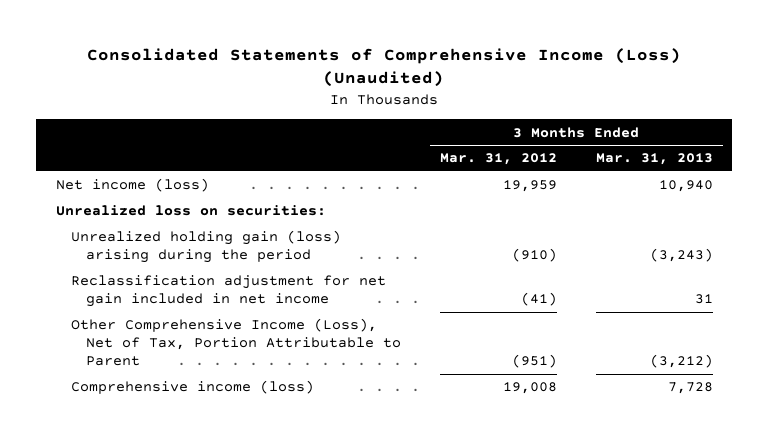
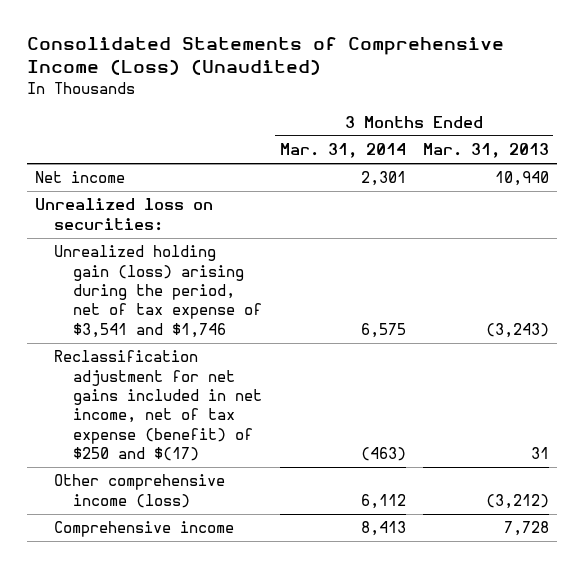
[439,153,557,166] Mar. 31, 2012 -> none
none -> [279,143,406,159] Mar. 31, 2014
[55,178,209,193] Net income (loss) -> [35,171,126,184] Net income
[70,230,341,264] Unrealized holding gain (loss) arising during the period -> [54,245,263,338] Unrealized holding gain (loss) arising during the period, net of tax expense of $3,541 and $1,746
[70,275,386,308] Reclassification adjustment for net gain included in net income -> [54,350,263,461] Reclassification adjustment for net gains included in net income, net of tax expense (benefit) of $250 and $(17)
[70,318,401,367] Other Comprehensive Income (Loss), Net of Tax, Portion Attributable to Parent -> [54,474,226,508] Other comprehensive income (loss)
[70,380,314,395] Comprehensive income (loss) -> [54,521,235,538] Comprehensive income

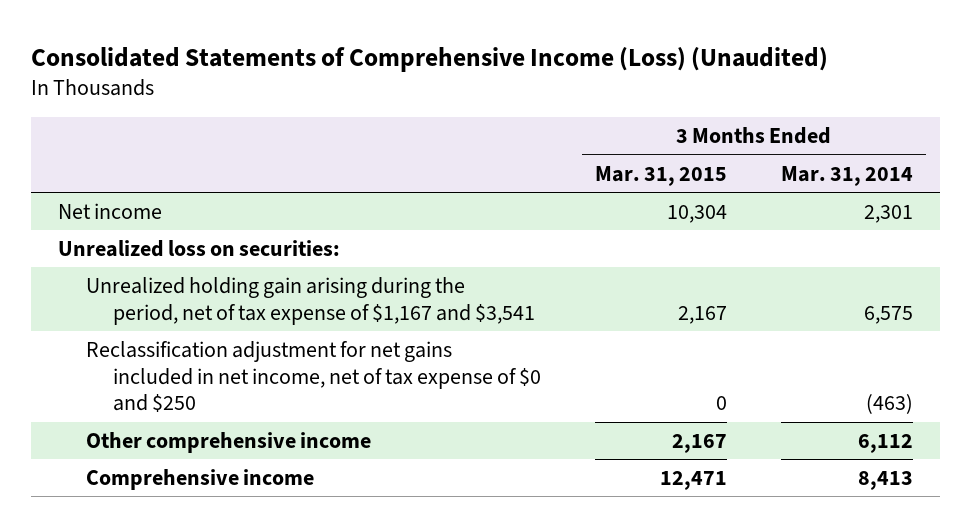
[422,143,549,159] Mar. 31, 2013 -> none
none -> [595,165,728,186] Mar. 31, 2015
[54,245,263,338] Unrealized holding gain (loss) arising during the period, net of tax expense of $3,541 and $1,746 -> [85,276,536,325] Unrealized holding gain arising during the period, net of tax expense of $1,167 and $3,541
[54,350,263,461] Reclassification adjustment for net gains included in net income, net of tax expense (benefit) of $250 and $(17) -> [85,340,542,413] Reclassification adjustment for net gains included in net income, net of tax expense of $0 and $250
[54,474,226,508] Other comprehensive income (loss) -> [85,431,371,453] Other comprehensive income

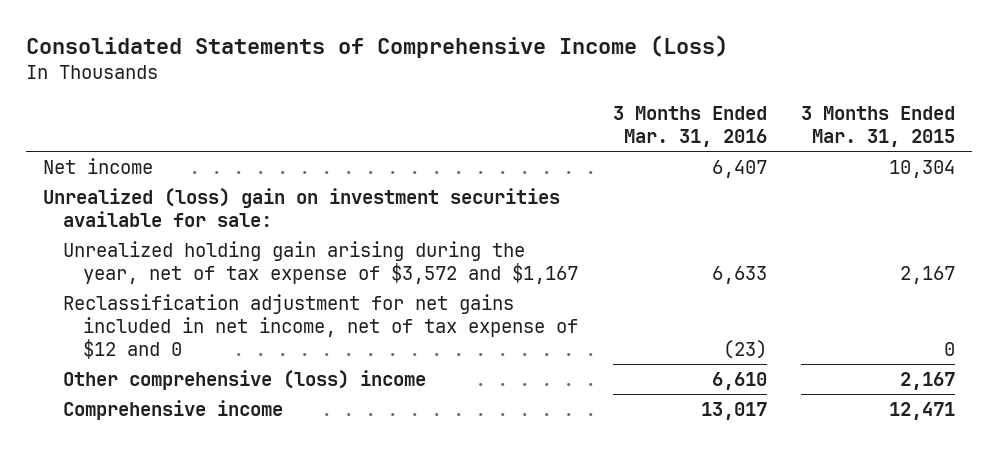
[31,46,829,72] Consolidated Statements of Comprehensive Income (Loss) (Unaudited) -> [25,35,728,59] Consolidated Statements of Comprehensive Income (Loss)
[780,165,913,186] Mar. 31, 2014 -> none
none -> [612,105,767,147] 3 Months Ended Mar. 31, 2016
[58,239,341,257] Unrealized loss on securities: -> [42,187,560,227] Unrealized (loss) gain on investment securities available for sale:
[85,276,536,325] Unrealized holding gain arising during the period, net of tax expense of $1,167 and $3,541 -> [63,240,579,284] Unrealized holding gain arising during the year, net of tax expense of $3,572 and $1,167
[85,340,542,413] Reclassification adjustment for net gains included in net income, net of tax expense of $0 and $250 -> [63,293,579,359] Reclassification adjustment for net gains included in net income, net of tax expense of $12 and 0
[85,431,371,453] Other comprehensive income -> [63,369,427,390] Other comprehensive (loss) income

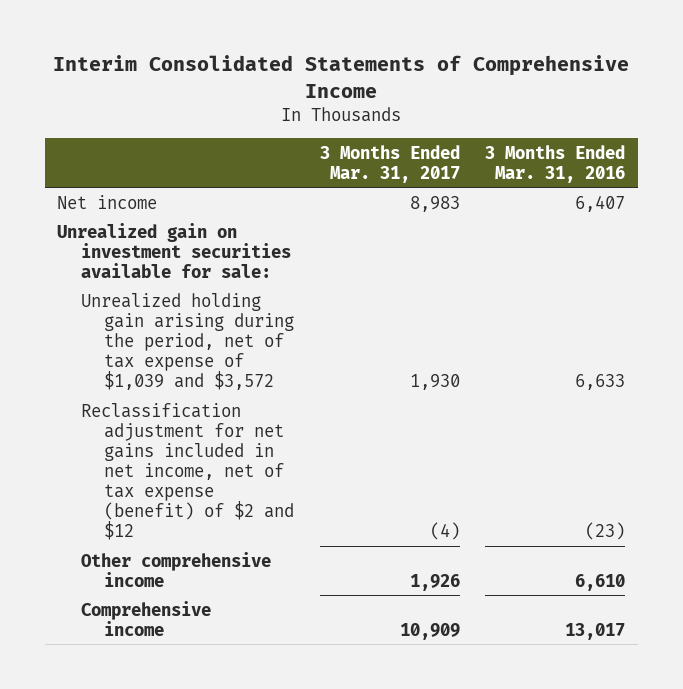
[25,35,728,59] Consolidated Statements of Comprehensive Income (Loss) -> [53,55,630,98] Interim Consolidated Statements of Comprehensive Income
[801,105,956,147] 3 Months Ended Mar. 31, 2015 -> none
none -> [319,144,460,183] 3 Months Ended Mar. 31, 2017
[42,187,560,227] Unrealized (loss) gain on investment securities available for sale: -> [57,222,291,278] Unrealized gain on investment securities available for sale:
[63,240,579,284] Unrealized holding gain arising during the year, net of tax expense of $3,572 and $1,167 -> [80,292,295,390] Unrealized holding gain arising during the period, net of tax expense of $1,039 and $3,572
[63,293,579,359] Reclassification adjustment for net gains included in net income, net of tax expense of $12 and 0 -> [80,402,295,540] Reclassification adjustment for net gains included in net income, net of tax expense (benefit) of $2 and $12
[63,369,427,390] Other comprehensive (loss) income -> [80,551,271,587] Other comprehensive income

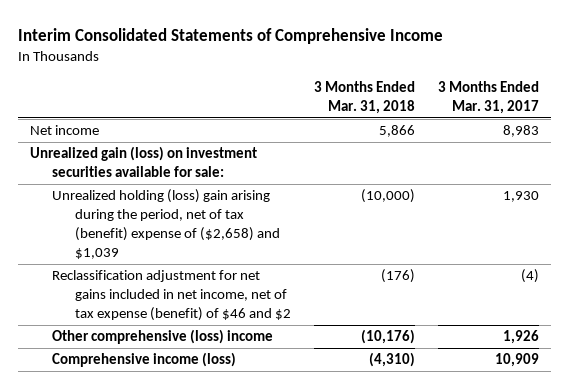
[485,144,626,183] 3 Months Ended Mar. 31, 2016 -> none
none -> [314,81,416,114] 3 Months Ended Mar. 31, 2018
[57,222,291,278] Unrealized gain on investment securities available for sale: -> [29,146,257,178] Unrealized gain (loss) on investment securities available for sale:
[80,292,295,390] Unrealized holding gain arising during the period, net of tax expense of $1,039 and $3,572 -> [52,189,281,259] Unrealized holding (loss) gain arising during the period, net of tax (benefit) expense of ($2,658) and $1,039
[80,402,295,540] Reclassification adjustment for net gains included in net income, net of tax expense (benefit) of $2 and $12 -> [52,270,292,321] Reclassification adjustment for net gains included in net income, net of tax expense (benefit) of $46 and $2
[80,551,271,587] Other comprehensive income -> [52,329,274,345] Other comprehensive (loss) income
[80,600,211,636] Comprehensive income -> [52,352,237,368] Comprehensive income (loss)

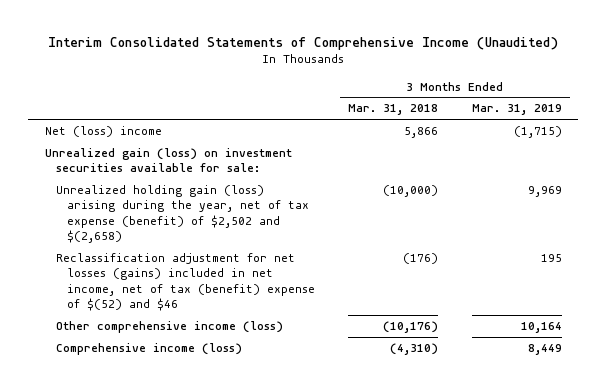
[18,28,444,45] Interim Consolidated Statements of Comprehensive Income -> [48,37,559,51] Interim Consolidated Statements of Comprehensive Income (Unaudited)
[438,81,540,114] 3 Months Ended Mar. 31, 2017 -> none
none -> [471,104,562,116] Mar. 31, 2019
[29,125,99,136] Net income -> [45,126,163,138] Net (loss) income
[52,189,281,259] Unrealized holding (loss) gain arising during the period, net of tax (benefit) expense of ($2,658) and $1,039 -> [56,185,310,243] Unrealized holding gain (loss) arising during the year, net of tax expense (benefit) of $2,502 and $(2,658)
[52,270,292,321] Reclassification adjustment for net gains included in net income, net of tax expense (benefit) of $46 and $2 -> [56,253,316,311] Reclassification adjustment for net losses (gains) included in net income, net of tax (benefit) expense of $(52) and $46
[52,329,274,345] Other comprehensive (loss) income -> [56,321,284,334] Other comprehensive income (loss)

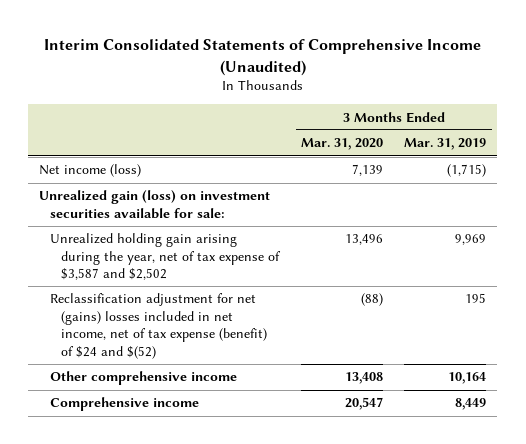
[348,104,439,116] Mar. 31, 2018 -> none
none -> [300,138,383,151] Mar. 31, 2020
[45,126,163,138] Net (loss) income -> [39,164,142,178] Net income (loss)
[56,185,310,243] Unrealized holding gain (loss) arising during the year, net of tax expense (benefit) of $2,502 and $(2,658) -> [50,233,282,281] Unrealized holding gain arising during the year, net of tax expense of $3,587 and $2,502
[56,253,316,311] Reclassification adjustment for net losses (gains) included in net income, net of tax (benefit) expense of $(52) and $46 -> [50,293,268,359] Reclassification adjustment for net (gains) losses included in net income, net of tax expense (benefit) of $24 and $(52)
[56,321,284,334] Other comprehensive income (loss) -> [50,371,238,386] Other comprehensive income
[56,343,243,356] Comprehensive income (loss) -> [50,397,200,412] Comprehensive income

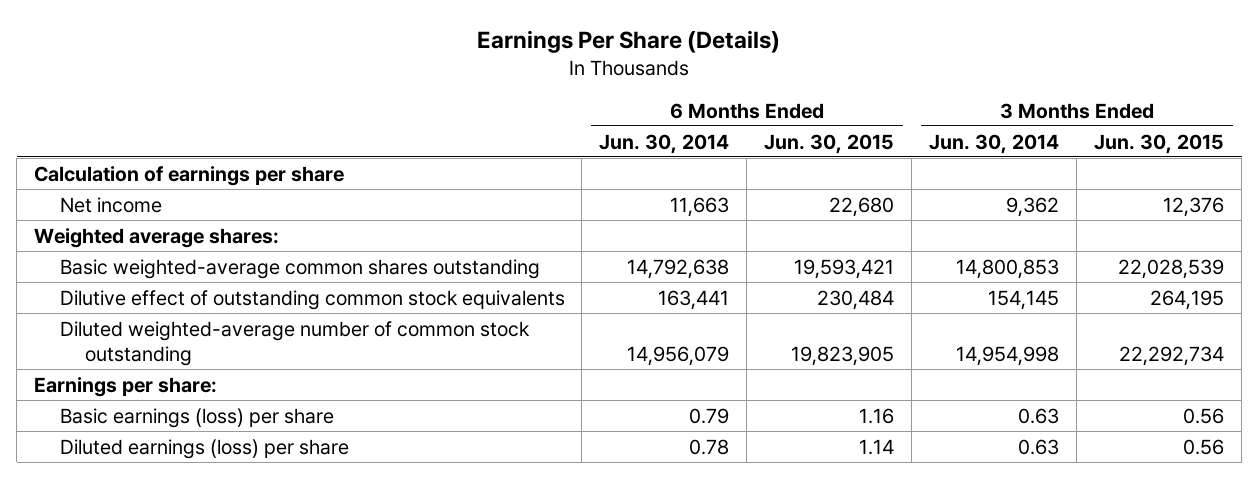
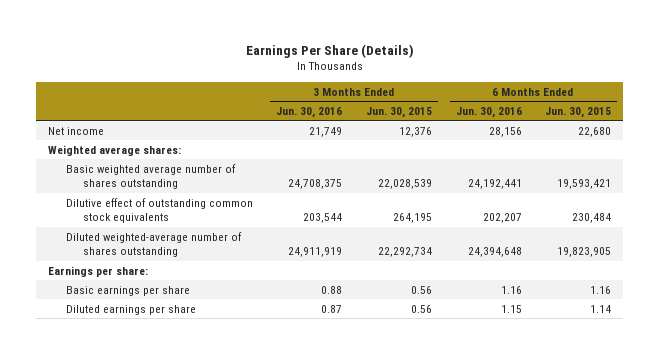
[599,133,730,154] Jun. 30, 2014 -> none
[929,133,1060,154] Jun. 30, 2014 -> none
none -> [276,106,343,118] Jun. 30, 2016
none -> [455,106,522,118] Jun. 30, 2016
[34,165,345,186] Calculation of earnings per share -> none
[59,258,540,279] Basic weighted-average common shares outstanding -> [65,163,236,190] Basic weighted average number of shares outstanding
[59,320,530,366] Diluted weighted-average number of common stock outstanding -> [65,231,242,258] Diluted weighted-average number of shares outstanding
[59,407,334,428] Basic earnings (loss) per share -> [65,285,190,296] Basic earnings per share
[59,438,349,459] Diluted earnings (loss) per share -> [65,304,196,315] Diluted earnings per share

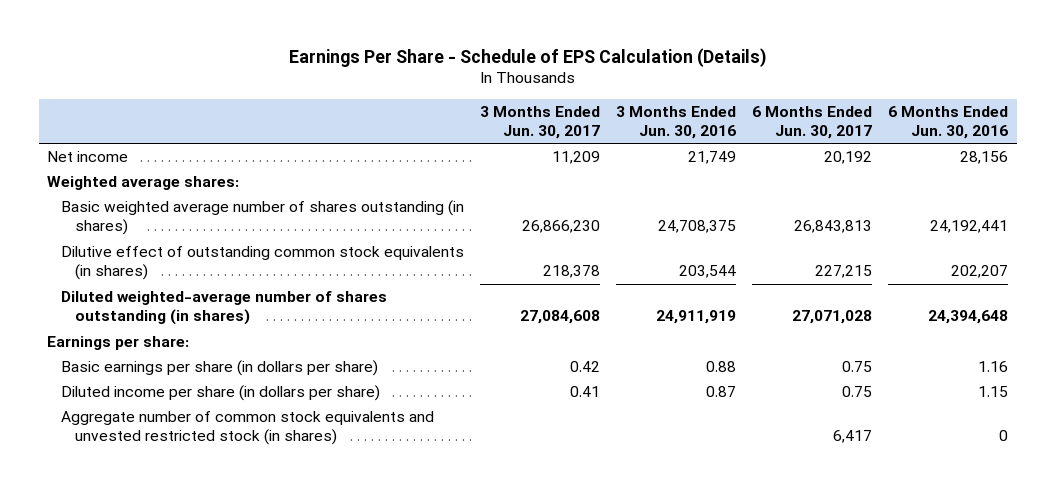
[245,43,414,58] Earnings Per Share (Details) -> [288,47,767,67] Earnings Per Share - Schedule of EPS Calculation (Details)
[365,106,432,118] Jun. 30, 2015 -> none
[545,106,612,118] Jun. 30, 2015 -> none
none -> [479,105,600,140] 3 Months Ended Jun. 30, 2017
none -> [752,105,873,140] 6 Months Ended Jun. 30, 2017
[65,163,236,190] Basic weighted average number of shares outstanding -> [60,200,464,236] Basic weighted average number of shares outstanding (in shares)
[65,197,253,224] Dilutive effect of outstanding common stock equivalents -> [60,246,464,281] Dilutive effect of outstanding common stock equivalents (in shares)
[65,231,242,258] Diluted weighted-average number of shares outstanding -> [60,291,387,326] Diluted weighted-average number of shares outstanding (in shares)
[65,285,190,296] Basic earnings per share -> [60,360,378,377] Basic earnings per share (in dollars per share)
[65,304,196,315] Diluted earnings per share -> [60,385,380,402] Diluted income per share (in dollars per share)
none -> [60,411,434,446] Aggregate number of common stock equivalents and unvested restricted stock (in shares)

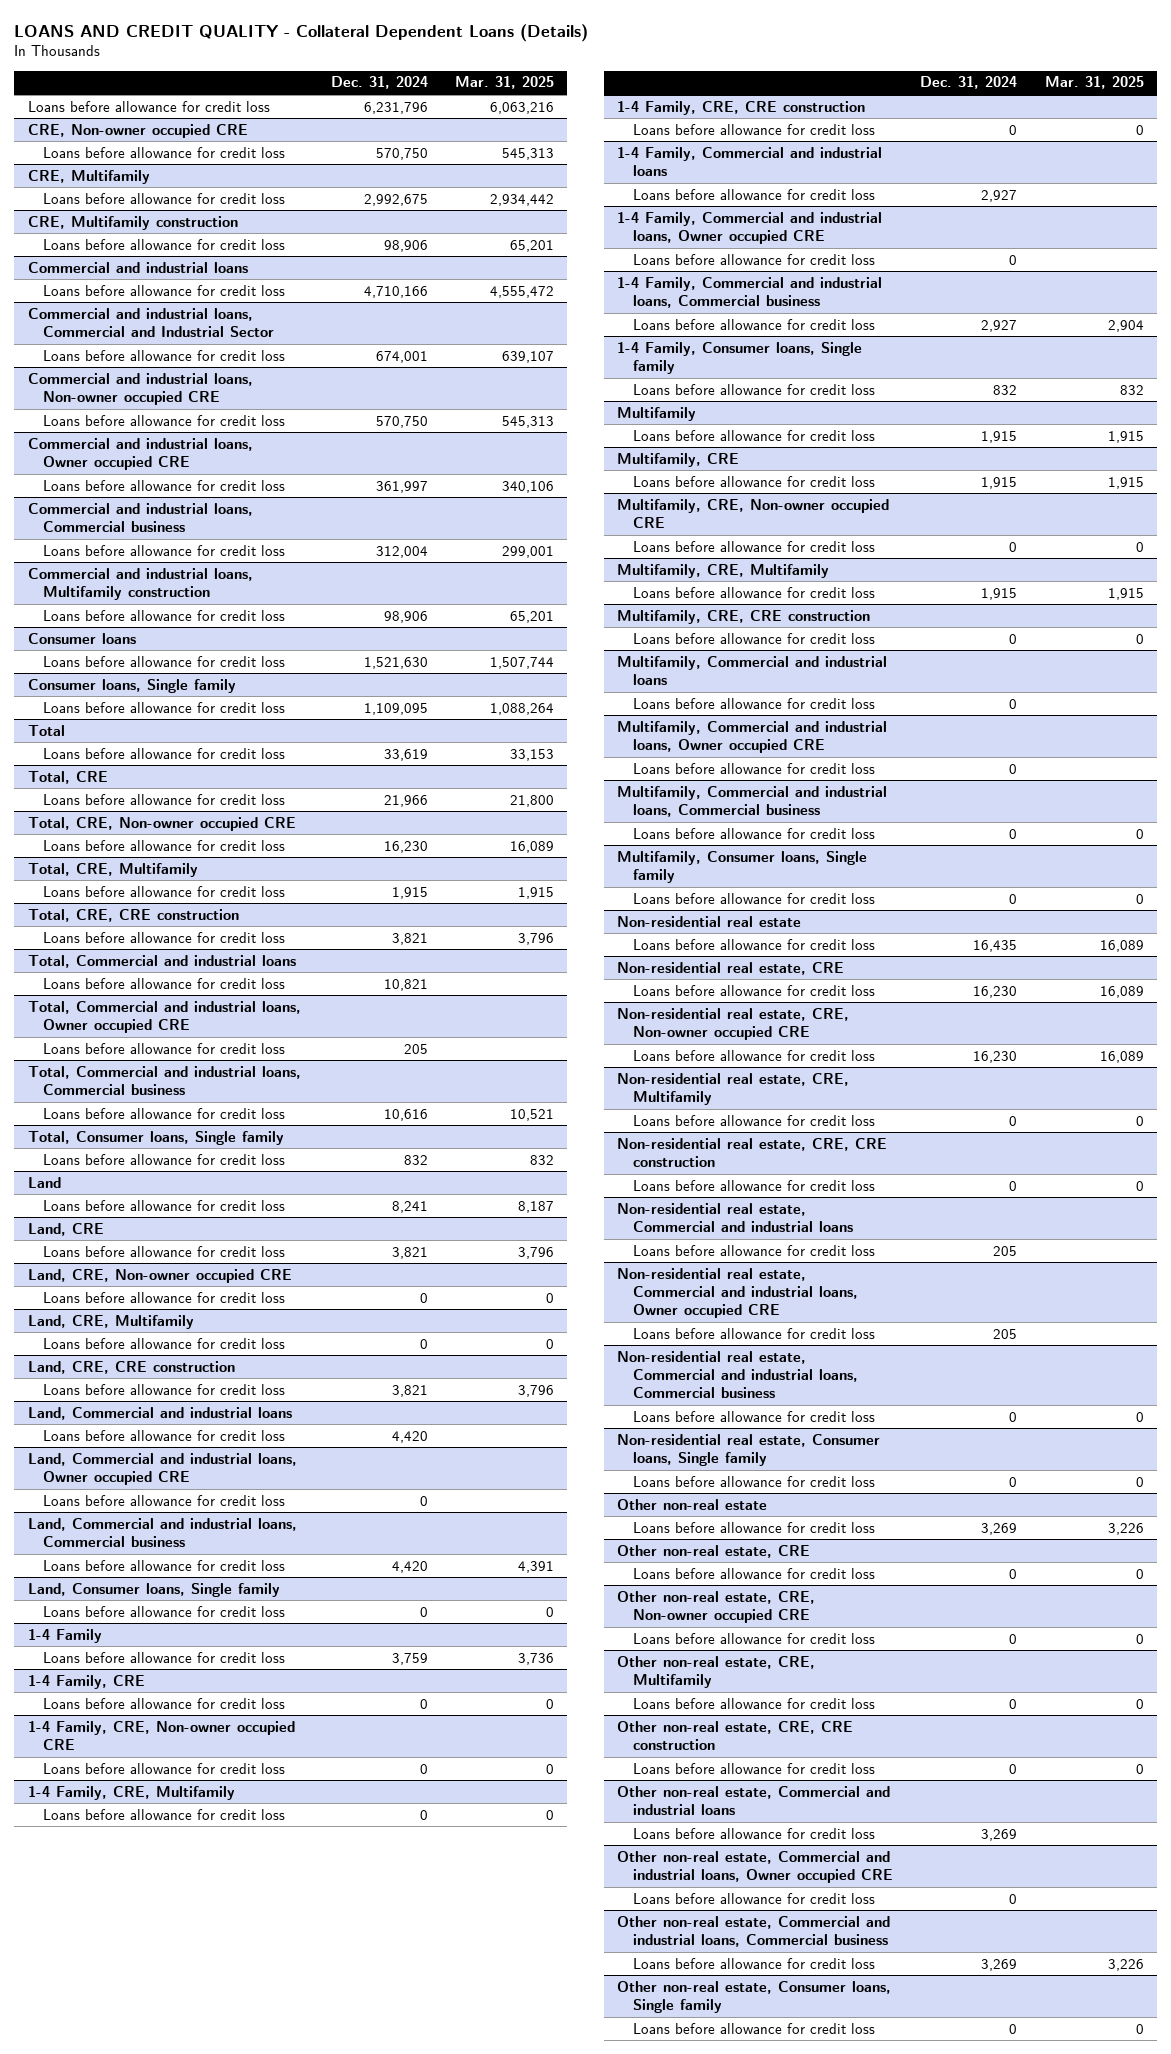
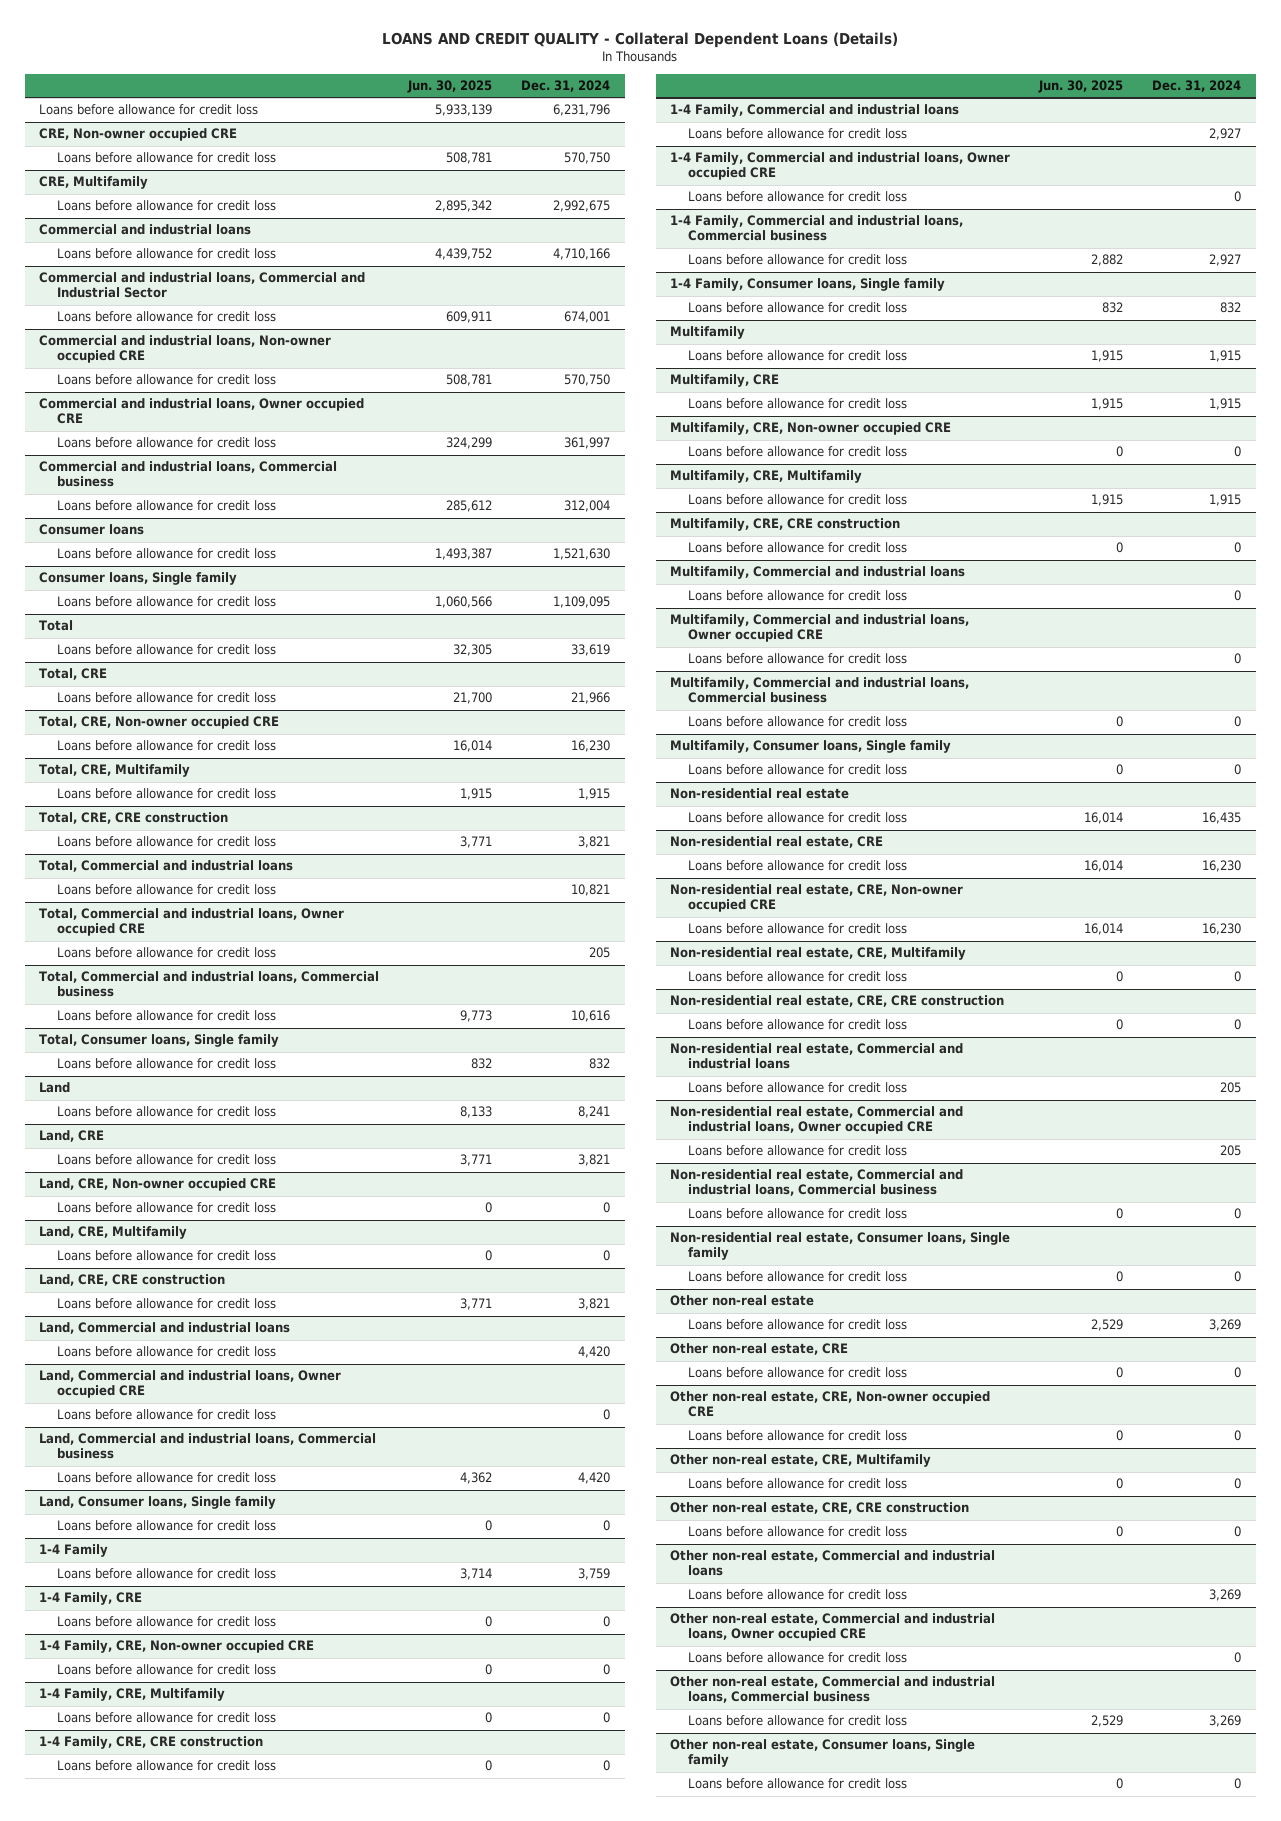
[454,76,554,90] Mar. 31, 2025 -> none
none -> [407,79,493,93] Jun. 30, 2025
[27,215,238,230] CRE, Multifamily construction -> none
[43,238,286,250] Loans before allowance for credit loss -> none
[27,567,253,600] Commercial and industrial loans, Multifamily construction -> none
[43,609,286,621] Loans before allowance for credit loss -> none

